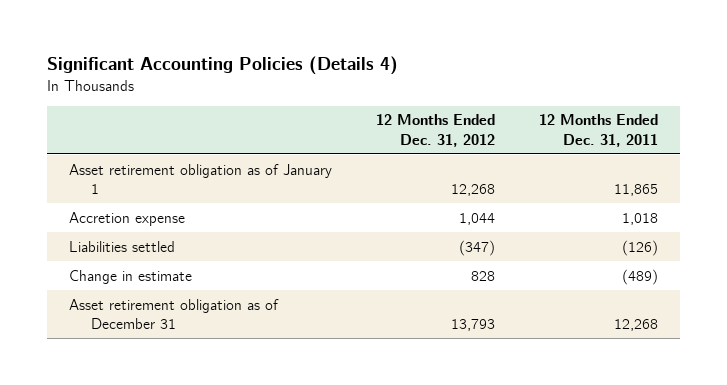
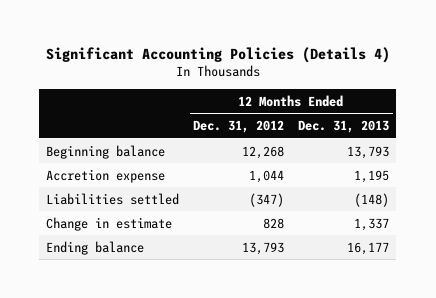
[539,114,659,147] 12 Months Ended Dec. 31, 2011 -> none
none -> [298,119,390,133] Dec. 31, 2013
[69,163,333,194] Asset retirement obligation as of January 1 -> [46,144,166,159] Beginning balance
[69,298,280,329] Asset retirement obligation as of December 31 -> [46,240,145,255] Ending balance

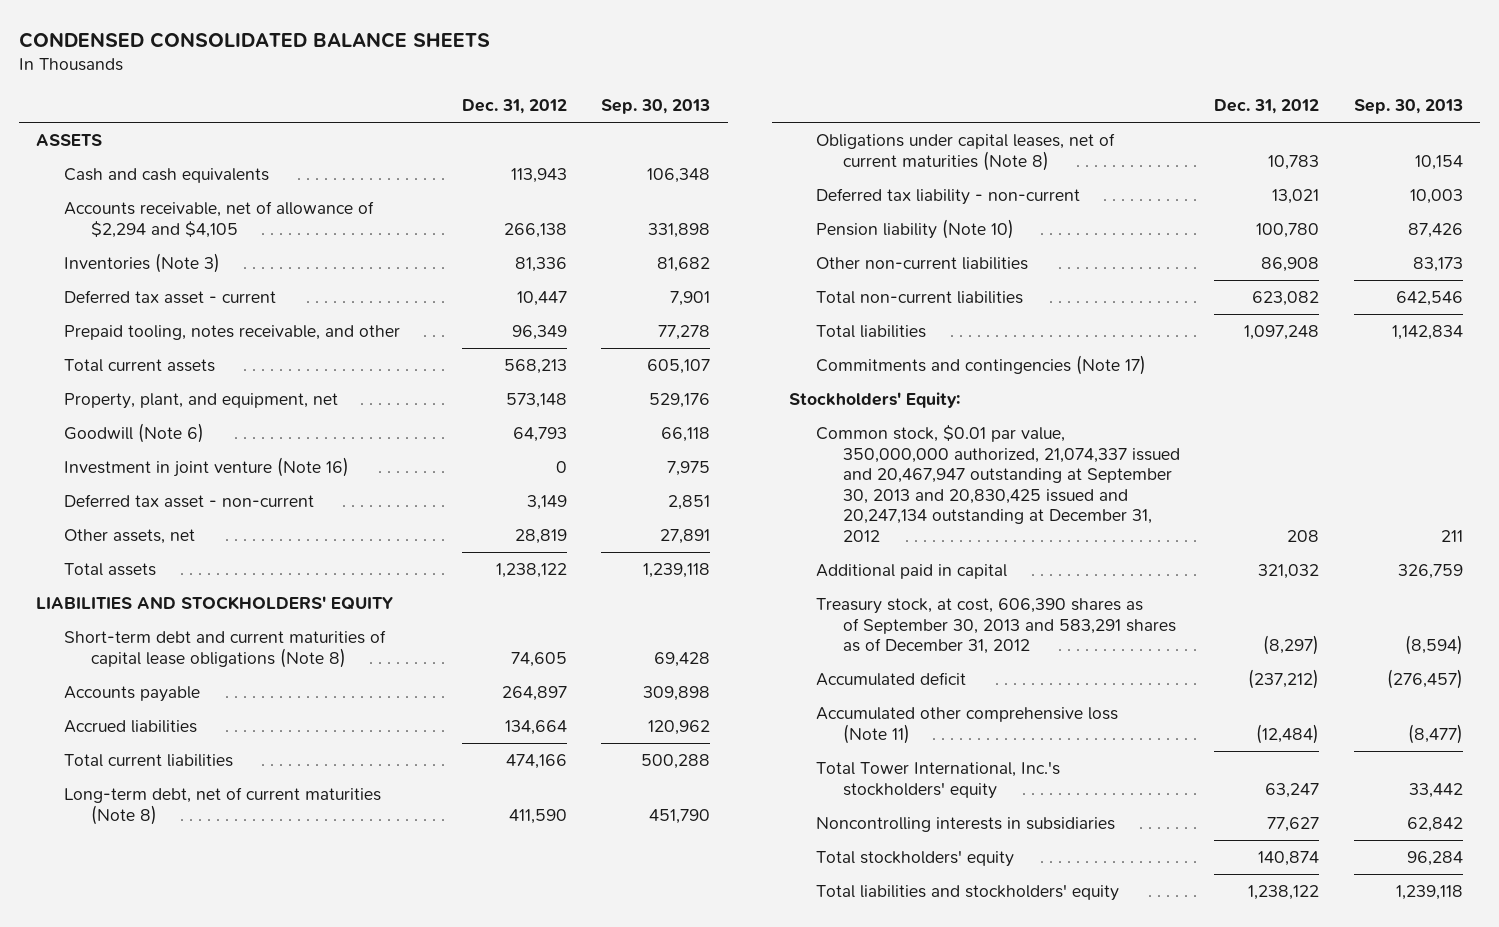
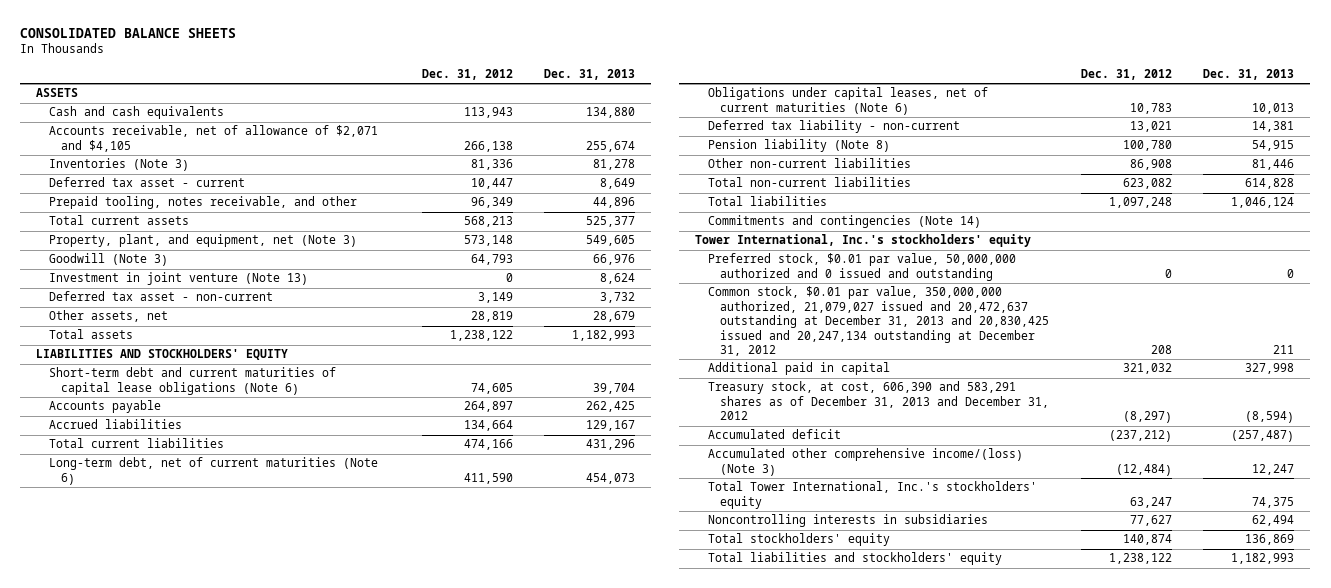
[19,31,491,48] CONDENSED CONSOLIDATED BALANCE SHEETS -> [20,27,237,38] CONSOLIDATED BALANCE SHEETS
[601,98,711,114] Sep. 30, 2013 -> none
none -> [544,68,636,80] Dec. 31, 2013
[63,201,374,238] Accounts receivable, net of allowance of $2,294 and $4,105 -> [48,125,378,152] Accounts receivable, net of allowance of $2,071 and $4,105
[63,393,338,410] Property, plant, and equipment, net -> [48,234,357,248] Property, plant, and equipment, net (Note 3)
[63,423,204,444] Goodwill (Note 6) -> [48,253,168,267] Goodwill (Note 3)
[63,457,349,478] Investment in joint venture (Note 16) -> [48,272,308,286] Investment in joint venture (Note 13)
[63,630,386,668] Short-term debt and current maturities of capital lease obligations (Note 8) -> [48,367,336,395] Short-term debt and current maturities of capital lease obligations (Note 6)
[63,787,381,825] Long-term debt, net of current maturities (Note 8) -> [48,457,378,485] Long-term debt, net of current maturities (Note 6)
[815,133,1115,171] Obligations under capital leases, net of current maturities (Note 8) -> [707,87,988,115] Obligations under capital leases, net of current maturities (Note 6)
[815,219,1014,240] Pension liability (Note 10) -> [707,139,890,153] Pension liability (Note 8)
[815,355,1146,376] Commitments and contingencies (Note 17) -> [707,215,981,229] Commitments and contingencies (Note 14)
[788,392,960,409] Stockholders' Equity: -> [695,234,1032,248] Tower International, Inc.'s stockholders' equity
none -> [707,253,1016,281] Preferred stock, $0.01 par value, 50,000,000 authorized and 0 issued and outstanding
[815,425,1180,542] Common stock, $0.01 par value, 350,000,000 authorized, 21,074,337 issued and 20,467,947 outstanding at September 30, 2013 and 20,830,425 issued and 20,247,134 outstanding at December 31, 2012 -> [707,286,1049,357] Common stock, $0.01 par value, 350,000,000 authorized, 21,079,027 issued and 20,472,637 outstanding at December 31, 2013 and 20,830,425 issued and 20,247,134 outstanding at December 31, 2012
[815,598,1176,655] Treasury stock, at cost, 606,390 shares as of September 30, 2013 and 583,291 shares as of December 31, 2012 -> [707,381,1049,421] Treasury stock, at cost, 606,390 and 583,291 shares as of December 31, 2013 and December 31, 2012
[815,707,1118,744] Accumulated other comprehensive loss (Note 11) -> [707,448,1023,476] Accumulated other comprehensive income/(loss) (Note 3)

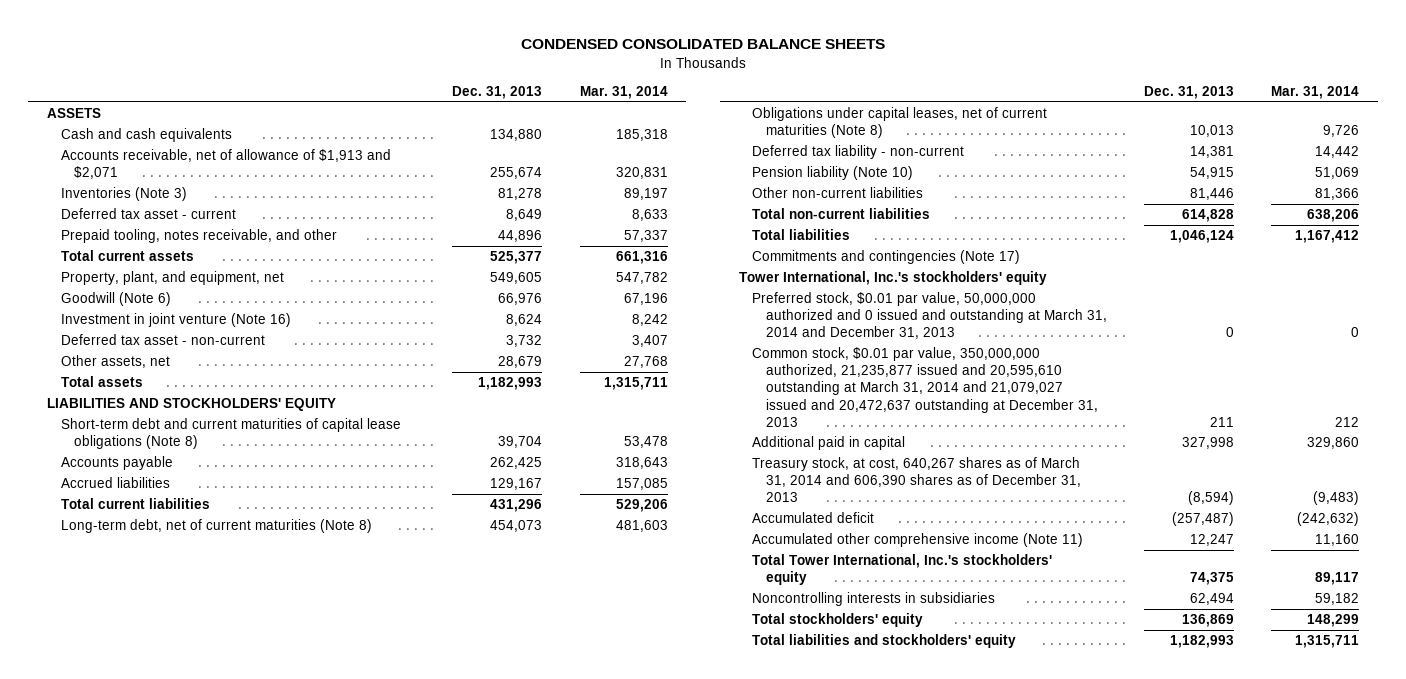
[20,27,237,38] CONSOLIDATED BALANCE SHEETS -> [521,39,886,50] CONDENSED CONSOLIDATED BALANCE SHEETS
[421,68,513,80] Dec. 31, 2012 -> none
none -> [579,86,668,100] Mar. 31, 2014
[48,125,378,152] Accounts receivable, net of allowance of $2,071 and $4,105 -> [60,149,391,180] Accounts receivable, net of allowance of $1,913 and $2,071
[48,234,357,248] Property, plant, and equipment, net (Note 3) -> [60,271,284,286] Property, plant, and equipment, net
[48,253,168,267] Goodwill (Note 3) -> [60,292,171,307] Goodwill (Note 6)
[48,272,308,286] Investment in joint venture (Note 13) -> [60,313,291,328] Investment in joint venture (Note 16)
[48,367,336,395] Short-term debt and current maturities of capital lease obligations (Note 6) -> [60,418,401,450] Short-term debt and current maturities of capital lease obligations (Note 8)
[48,457,378,485] Long-term debt, net of current maturities (Note 6) -> [60,519,372,534] Long-term debt, net of current maturities (Note 8)
[707,87,988,115] Obligations under capital leases, net of current maturities (Note 6) -> [752,107,1048,139] Obligations under capital leases, net of current maturities (Note 8)
[707,139,890,153] Pension liability (Note 8) -> [752,166,914,181] Pension liability (Note 10)
[707,215,981,229] Commitments and contingencies (Note 14) -> [752,250,1021,265] Commitments and contingencies (Note 17)
[707,253,1016,281] Preferred stock, $0.01 par value, 50,000,000 authorized and 0 issued and outstanding -> [752,292,1107,340] Preferred stock, $0.01 par value, 50,000,000 authorized and 0 issued and outstanding at March 31, 2014 and December 31, 2013
[707,286,1049,357] Common stock, $0.01 par value, 350,000,000 authorized, 21,079,027 issued and 20,472,637 outstanding at December 31, 2013 and 20,830,425 issued and 20,247,134 outstanding at December 31, 2012 -> [752,347,1098,427] Common stock, $0.01 par value, 350,000,000 authorized, 21,235,877 issued and 20,595,610 outstanding at March 31, 2014 and 21,079,027 issued and 20,472,637 outstanding at December 31, 2013
[707,381,1049,421] Treasury stock, at cost, 606,390 and 583,291 shares as of December 31, 2013 and December 31, 2012 -> [752,457,1081,503] Treasury stock, at cost, 640,267 shares as of March 31, 2014 and 606,390 shares as of December 31, 2013
[707,448,1023,476] Accumulated other comprehensive income/(loss) (Note 3) -> [752,533,1084,548] Accumulated other comprehensive income (Note 11)

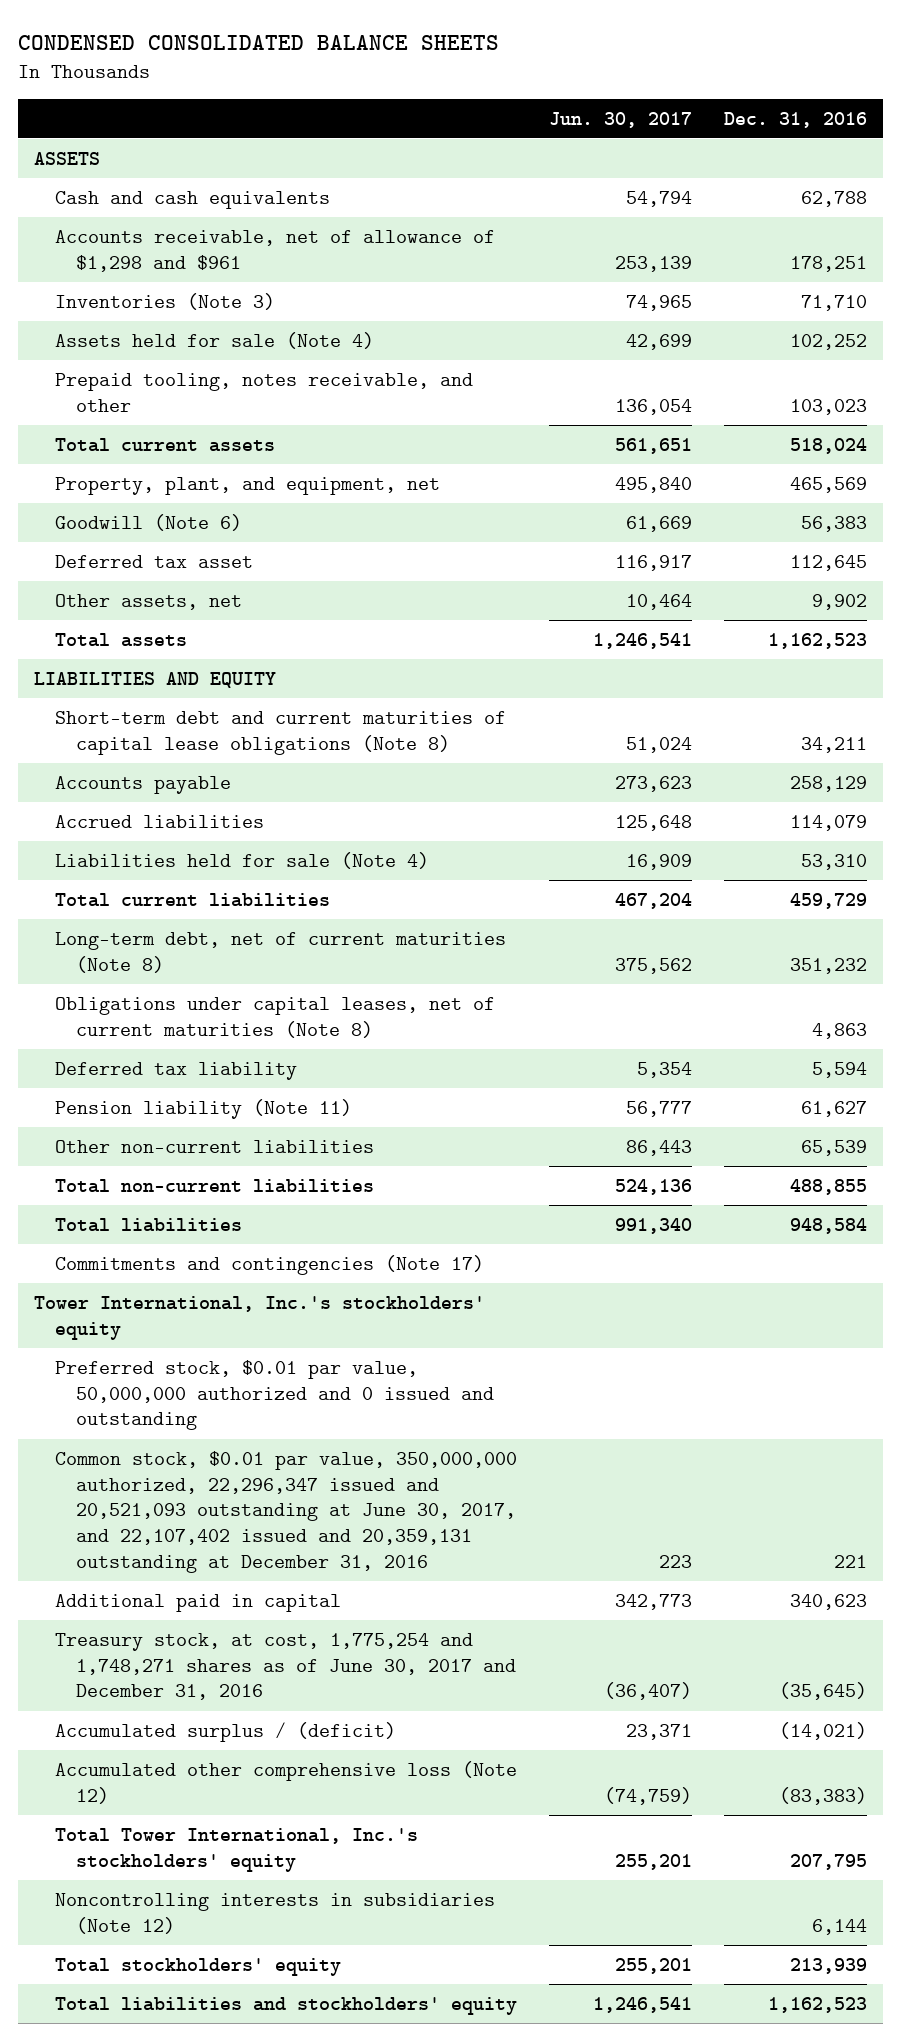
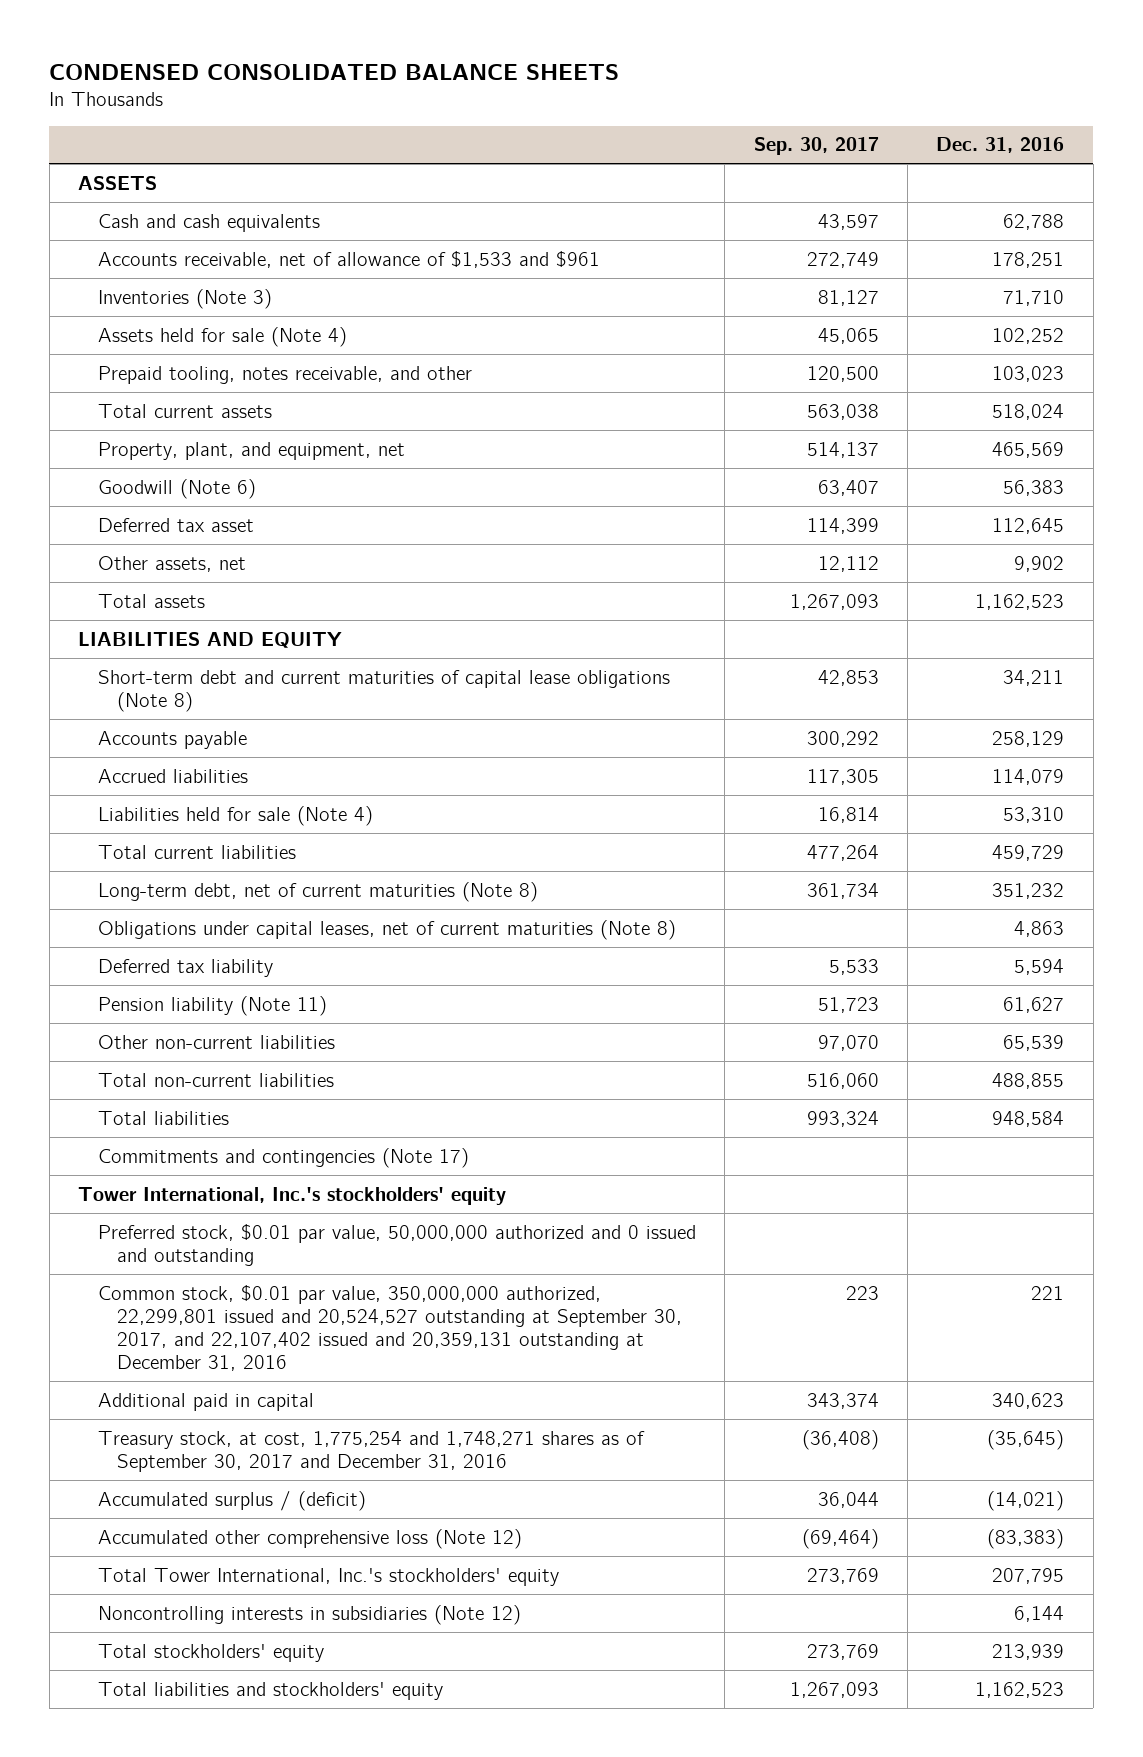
[548,111,692,128] Jun. 30, 2017 -> none
none -> [753,137,879,156] Sep. 30, 2017
[55,229,496,272] Accounts receivable, net of allowance of $1,298 and $961 -> [97,250,600,268] Accounts receivable, net of allowance of $1,533 and $961
[55,1450,518,1574] Common stock, $0.01 par value, 350,000,000 authorized, 22,296,347 issued and 20,521,093 outstanding at June 30, 2017, and 22,107,402 issued and 20,359,131 outstanding at December 31, 2016 -> [97,1284,683,1372] Common stock, $0.01 par value, 350,000,000 authorized, 22,299,801 issued and 20,524,527 outstanding at September 30, 2017, and 22,107,402 issued and 20,359,131 outstanding at December 31, 2016
[55,1632,517,1701] Treasury stock, at cost, 1,775,254 and 1,748,271 shares as of June 30, 2017 and December 31, 2016 -> [97,1430,645,1472] Treasury stock, at cost, 1,775,254 and 1,748,271 shares as of September 30, 2017 and December 31, 2016

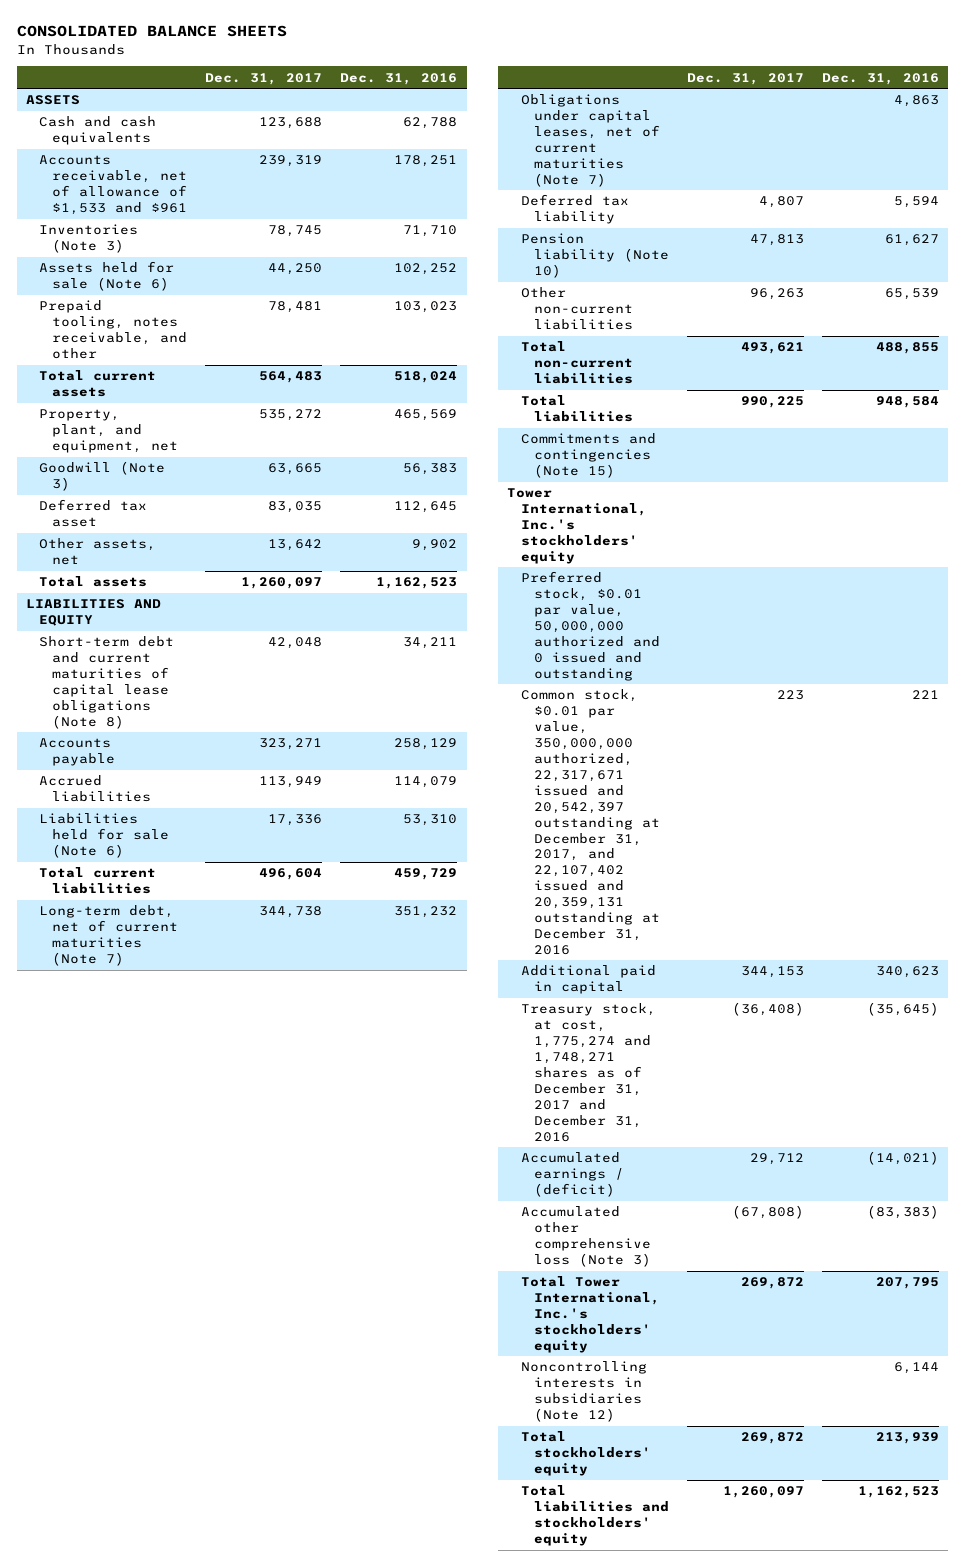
[49,63,620,80] CONDENSED CONSOLIDATED BALANCE SHEETS -> [16,25,287,38] CONSOLIDATED BALANCE SHEETS
[753,137,879,156] Sep. 30, 2017 -> none
none -> [205,72,323,85] Dec. 31, 2017
[97,326,347,347] Assets held for sale (Note 4) -> [38,261,174,292] Assets held for sale (Note 6)
[97,478,256,499] Goodwill (Note 6) -> [38,461,165,492] Goodwill (Note 3)
[97,805,373,826] Liabilities held for sale (Note 4) -> [38,813,170,859] Liabilities held for sale (Note 6)
[97,881,538,902] Long-term debt, net of current maturities (Note 8) -> [38,905,179,967] Long-term debt, net of current maturities (Note 7)
[97,919,676,940] Obligations under capital leases, net of current maturities (Note 8) -> [520,94,660,187] Obligations under capital leases, net of current maturities (Note 7)
[97,995,327,1016] Pension liability (Note 11) -> [520,233,669,279] Pension liability (Note 10)
[97,1147,469,1168] Commitments and contingencies (Note 17) -> [520,433,656,479] Commitments and contingencies (Note 15)
[97,1284,683,1372] Common stock, $0.01 par value, 350,000,000 authorized, 22,299,801 issued and 20,524,527 outstanding at September 30, 2017, and 22,107,402 issued and 20,359,131 outstanding at December 31, 2016 -> [520,689,660,955] Common stock, $0.01 par value, 350,000,000 authorized, 22,317,671 issued and 20,542,397 outstanding at December 31, 2017, and 22,107,402 issued and 20,359,131 outstanding at December 31, 2016
[97,1430,645,1472] Treasury stock, at cost, 1,775,254 and 1,748,271 shares as of September 30, 2017 and December 31, 2016 -> [520,1003,656,1142] Treasury stock, at cost, 1,775,274 and 1,748,271 shares as of December 31, 2017 and December 31, 2016
[97,1490,366,1511] Accumulated surplus / (deficit) -> [520,1152,624,1198] Accumulated earnings / (deficit)
[97,1528,522,1549] Accumulated other comprehensive loss (Note 12) -> [520,1206,651,1268] Accumulated other comprehensive loss (Note 3)

